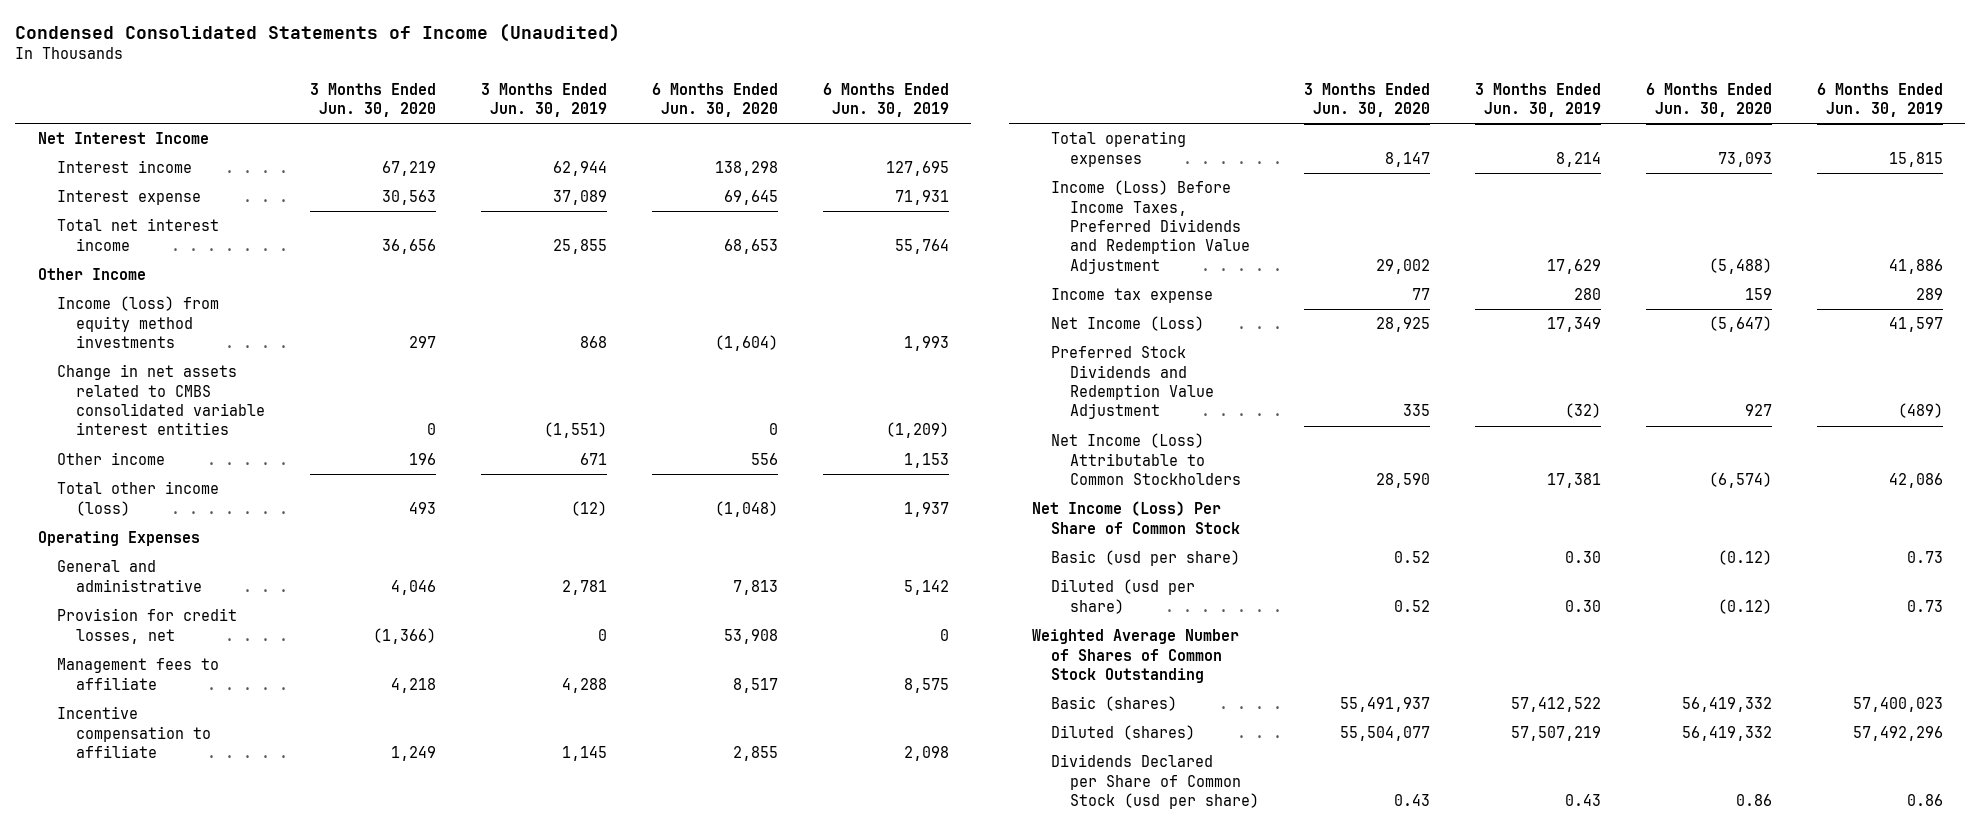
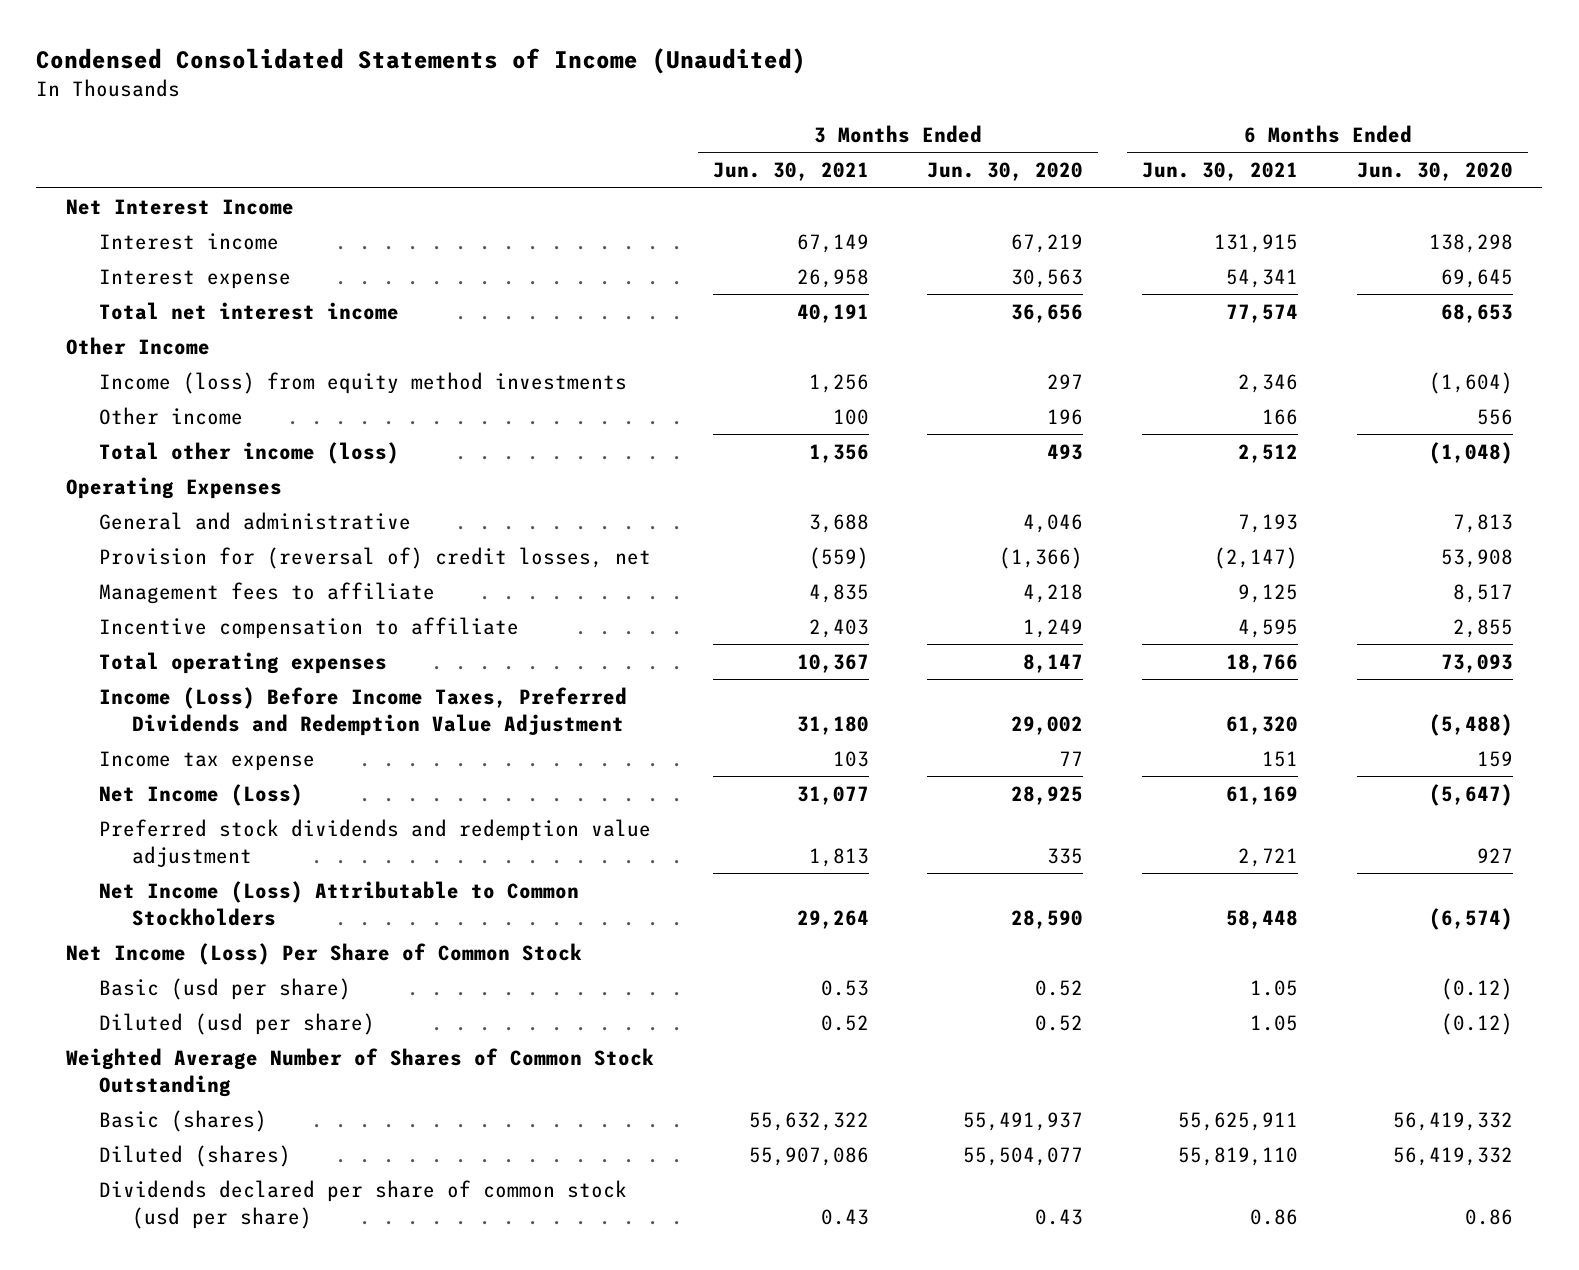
[481,82,608,117] 3 Months Ended Jun. 30, 2019 -> none
[822,82,949,117] 6 Months Ended Jun. 30, 2019 -> none
none -> [712,162,869,182] Jun. 30, 2021
none -> [1142,162,1299,182] Jun. 30, 2021
[56,364,266,436] Change in net assets related to CMBS consolidated variable interest entities -> none
[56,608,237,644] Provision for credit losses, net -> [98,546,651,569] Provision for (reversal of) credit losses, net
[1050,346,1215,420] Preferred Stock Dividends and Redemption Value Adjustment -> [98,818,651,867] Preferred stock dividends and redemption value adjustment
[1050,754,1260,810] Dividends Declared per Share of Common Stock (usd per share) -> [98,1179,627,1229] Dividends declared per share of common stock (usd per share)

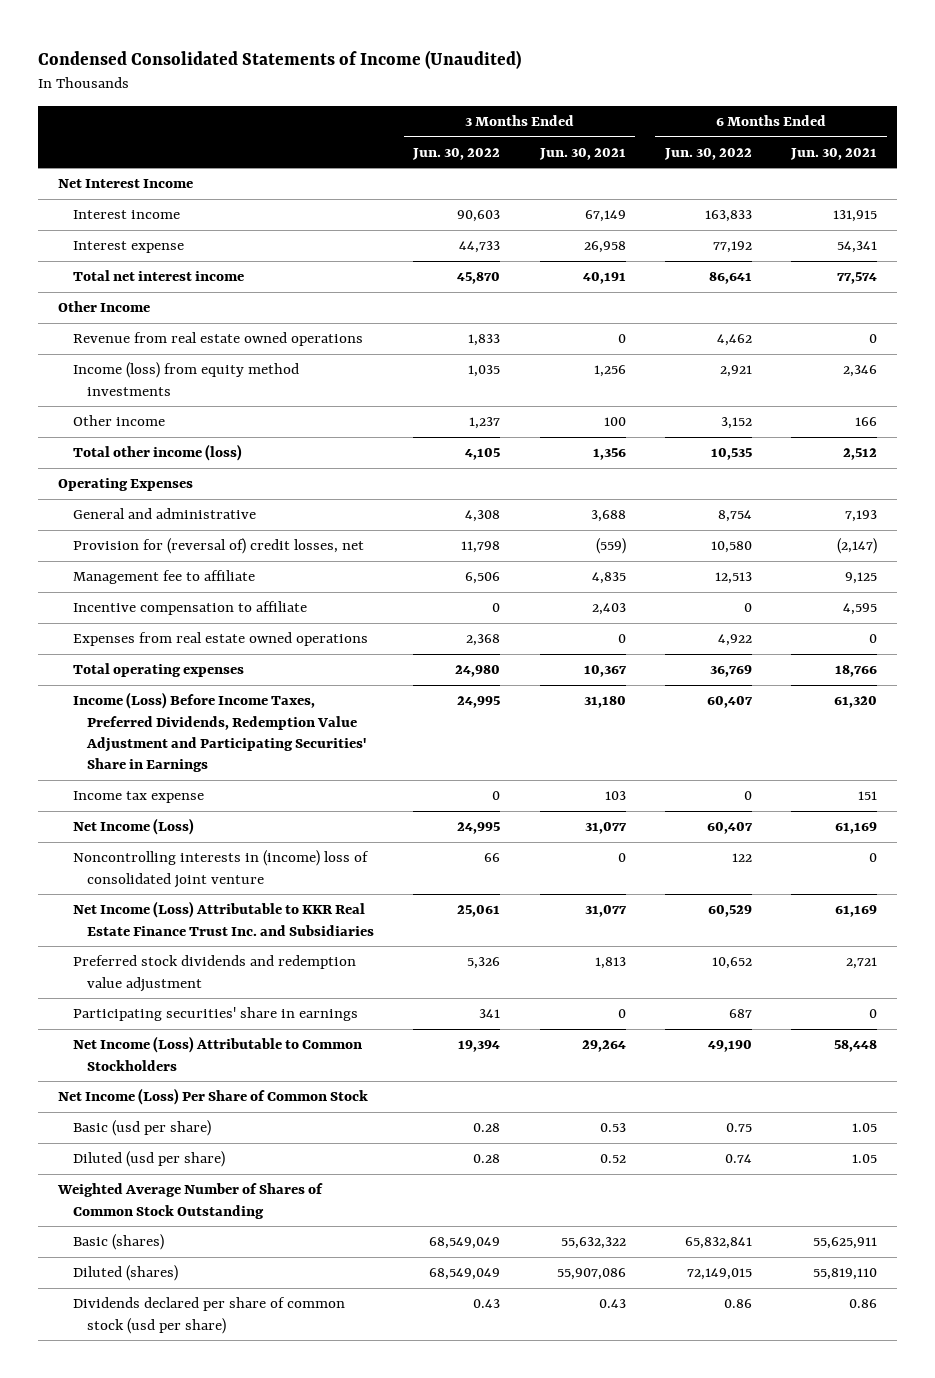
[927,162,1084,182] Jun. 30, 2020 -> none
[1356,162,1513,182] Jun. 30, 2020 -> none
none -> [412,147,501,160] Jun. 30, 2022
none -> [663,147,752,160] Jun. 30, 2022
none -> [72,332,363,347] Revenue from real estate owned operations
[98,581,435,604] Management fees to affiliate -> [72,570,255,585] Management fee to affiliate
none -> [72,632,368,647] Expenses from real estate owned operations
[98,686,627,736] Income (Loss) Before Income Taxes, Preferred Dividends and Redemption Value Adjustment -> [72,692,367,773] Income (Loss) Before Income Taxes, Preferred Dividends, Redemption Value Adjustment and Participating Securities' Share in Earnings
none -> [72,850,369,888] Noncontrolling interests in (income) loss of consolidated joint venture
none -> [72,901,375,936] Net Income (Loss) Attributable to KKR Real Estate Finance Trust Inc. and Subsidiaries
none -> [72,1007,358,1022] Participating securities' share in earnings

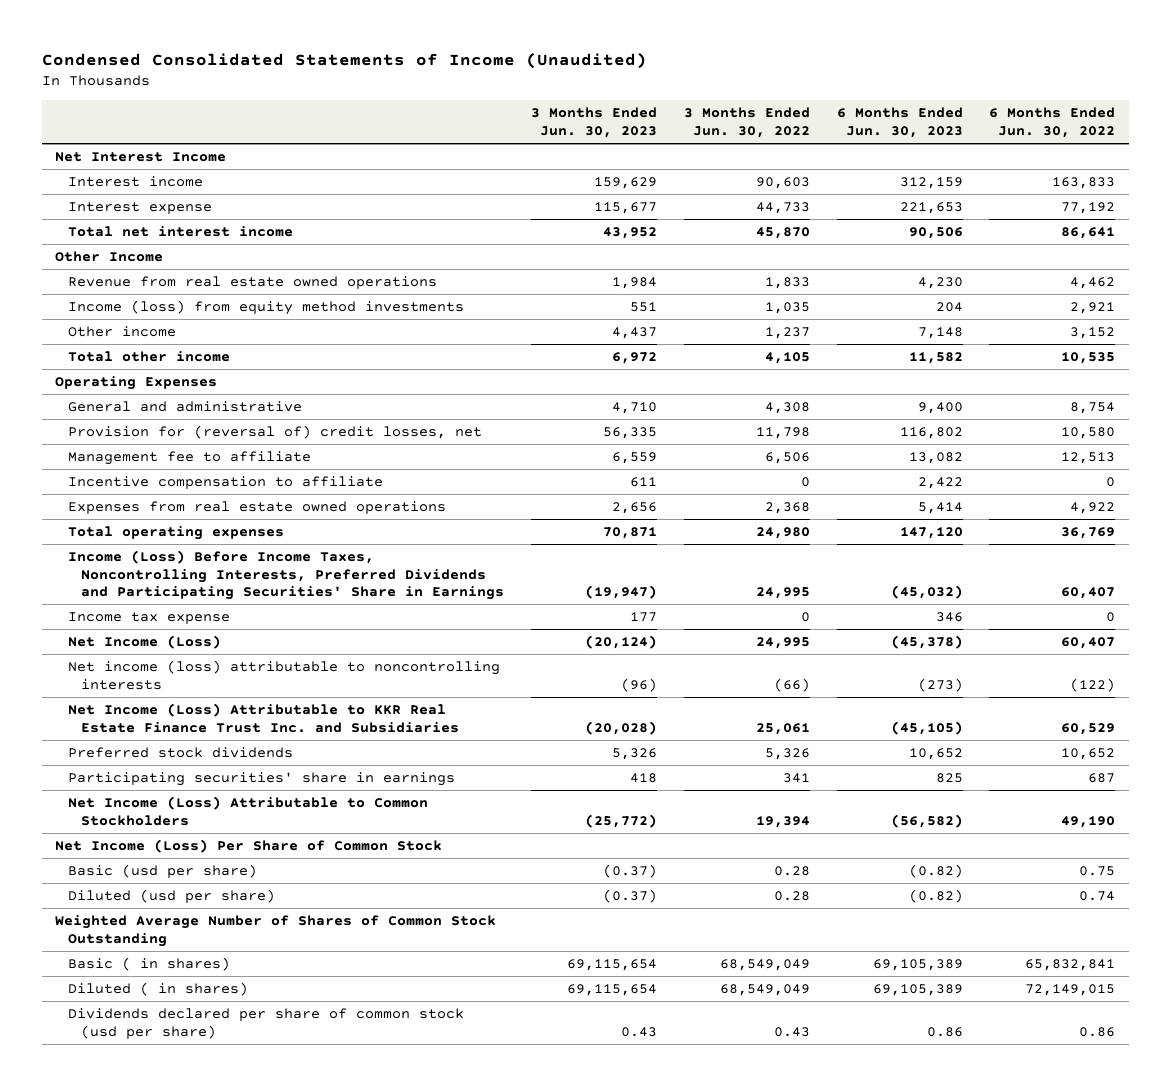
[538,147,626,160] Jun. 30, 2021 -> none
[790,147,878,160] Jun. 30, 2021 -> none
none -> [531,107,658,139] 3 Months Ended Jun. 30, 2023
none -> [836,107,963,139] 6 Months Ended Jun. 30, 2023
[72,444,242,462] Total other income (loss) -> [68,350,231,362] Total other income
[72,692,367,773] Income (Loss) Before Income Taxes, Preferred Dividends, Redemption Value Adjustment and Participating Securities' Share in Earnings -> [68,549,505,601] Income (Loss) Before Income Taxes, Noncontrolling Interests, Preferred Dividends and Participating Securities' Share in Earnings
[72,850,369,888] Noncontrolling interests in (income) loss of consolidated joint venture -> [68,659,501,690] Net income (loss) attributable to noncontrolling interests
[484,853,501,863] 66 -> [773,677,810,692] (66)
[731,853,752,863] 122 -> [1070,677,1116,692] (122)
[72,955,356,992] Preferred stock dividends and redemption value adjustment -> [68,746,294,758] Preferred stock dividends
[72,1234,164,1251] Basic (shares) -> [68,956,231,971] Basic ( in shares)
[72,1265,178,1282] Diluted (shares) -> [68,981,249,996] Diluted ( in shares)

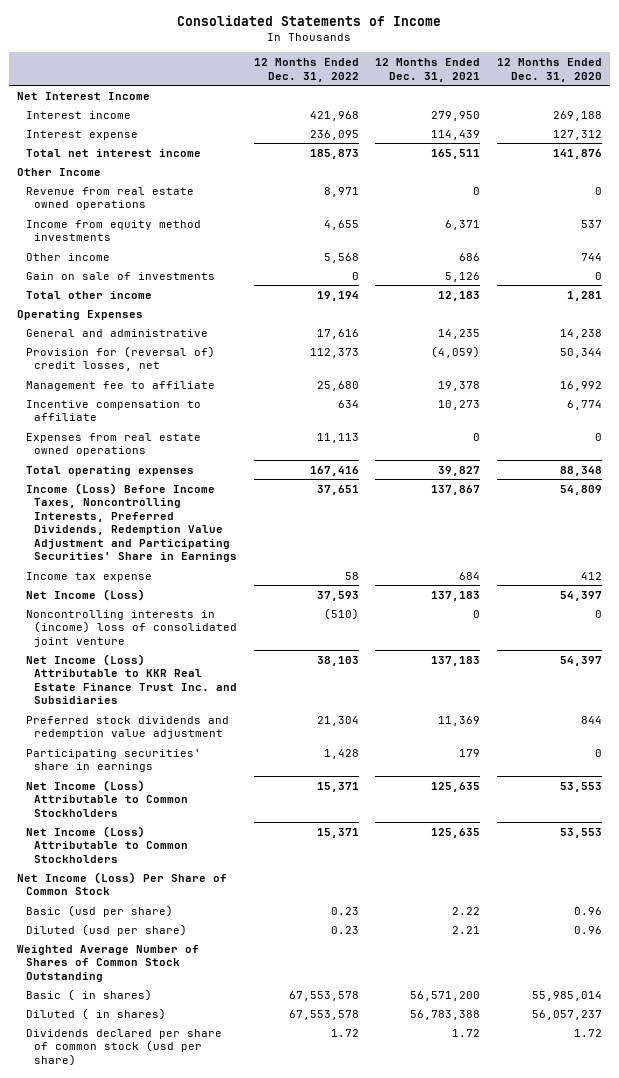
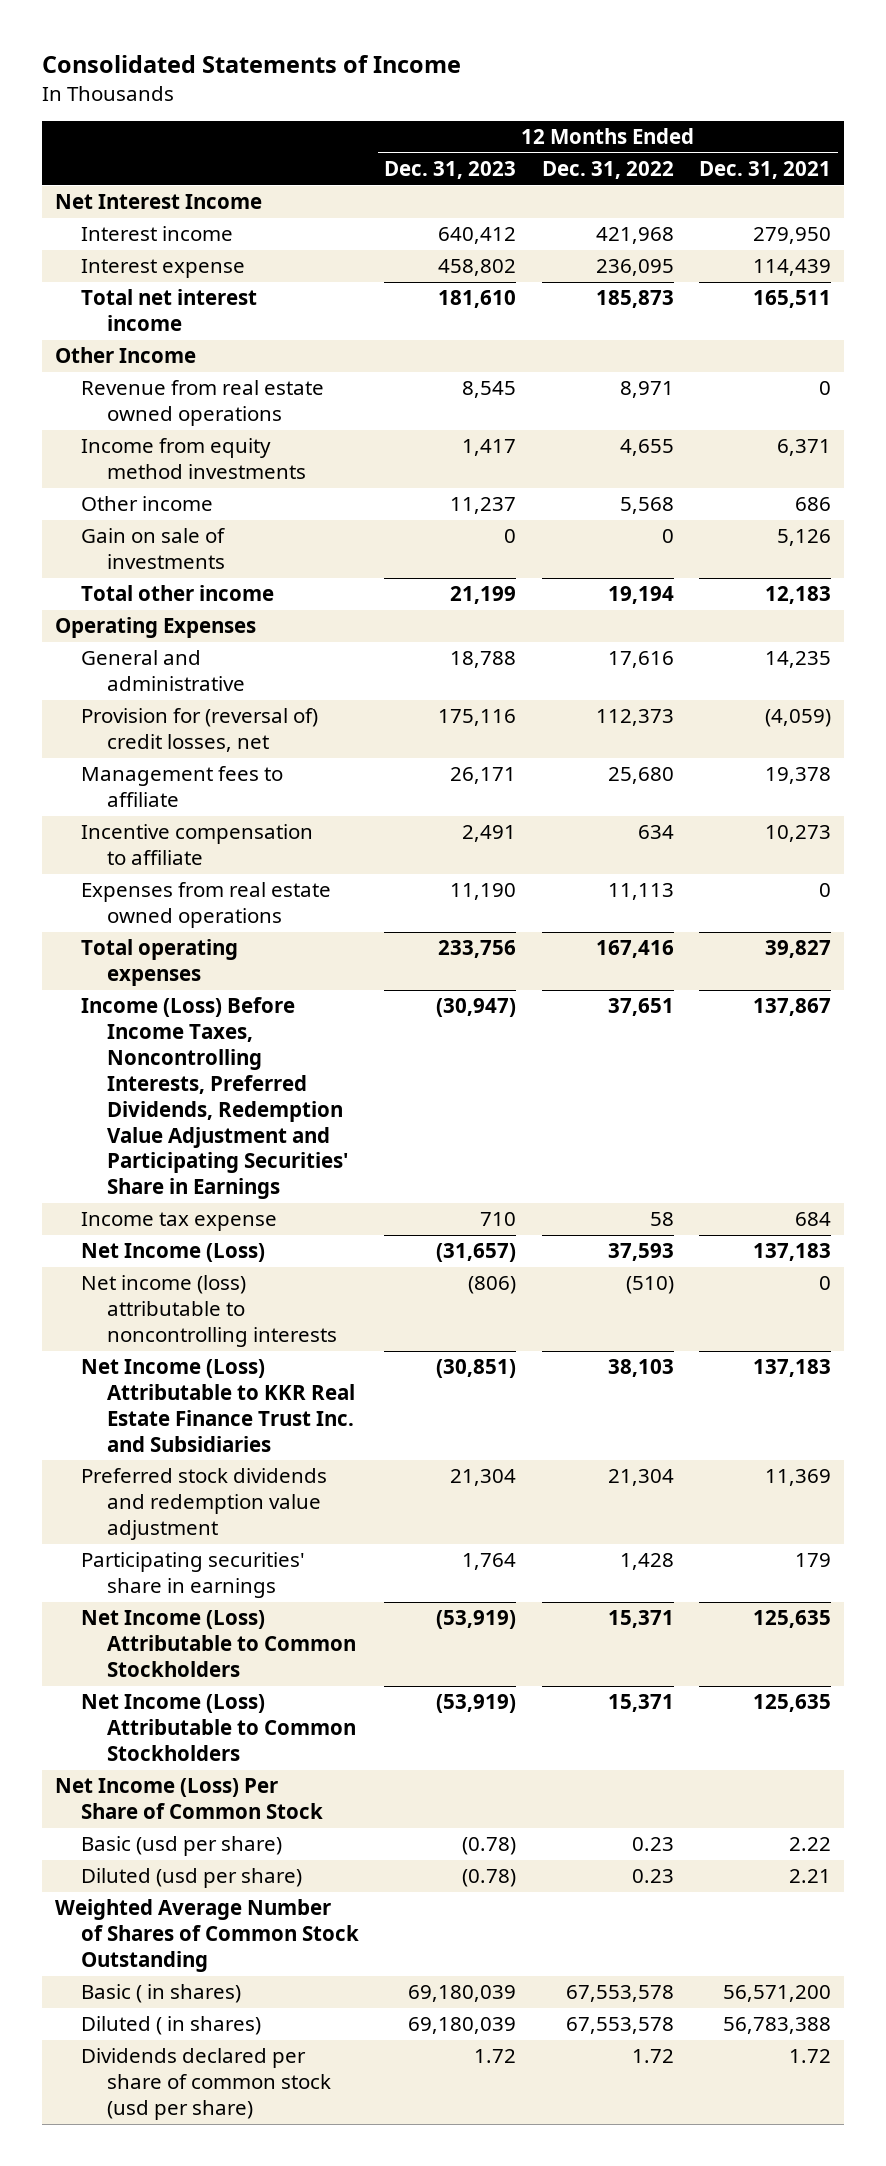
[496,58,602,82] 12 Months Ended Dec. 31, 2020 -> none
none -> [384,161,517,180] Dec. 31, 2023
[25,380,215,391] Management fee to affiliate -> [80,766,283,808] Management fees to affiliate
[25,609,238,647] Noncontrolling interests in (income) loss of consolidated joint venture -> [80,1275,338,1347] Net income (loss) attributable to noncontrolling interests

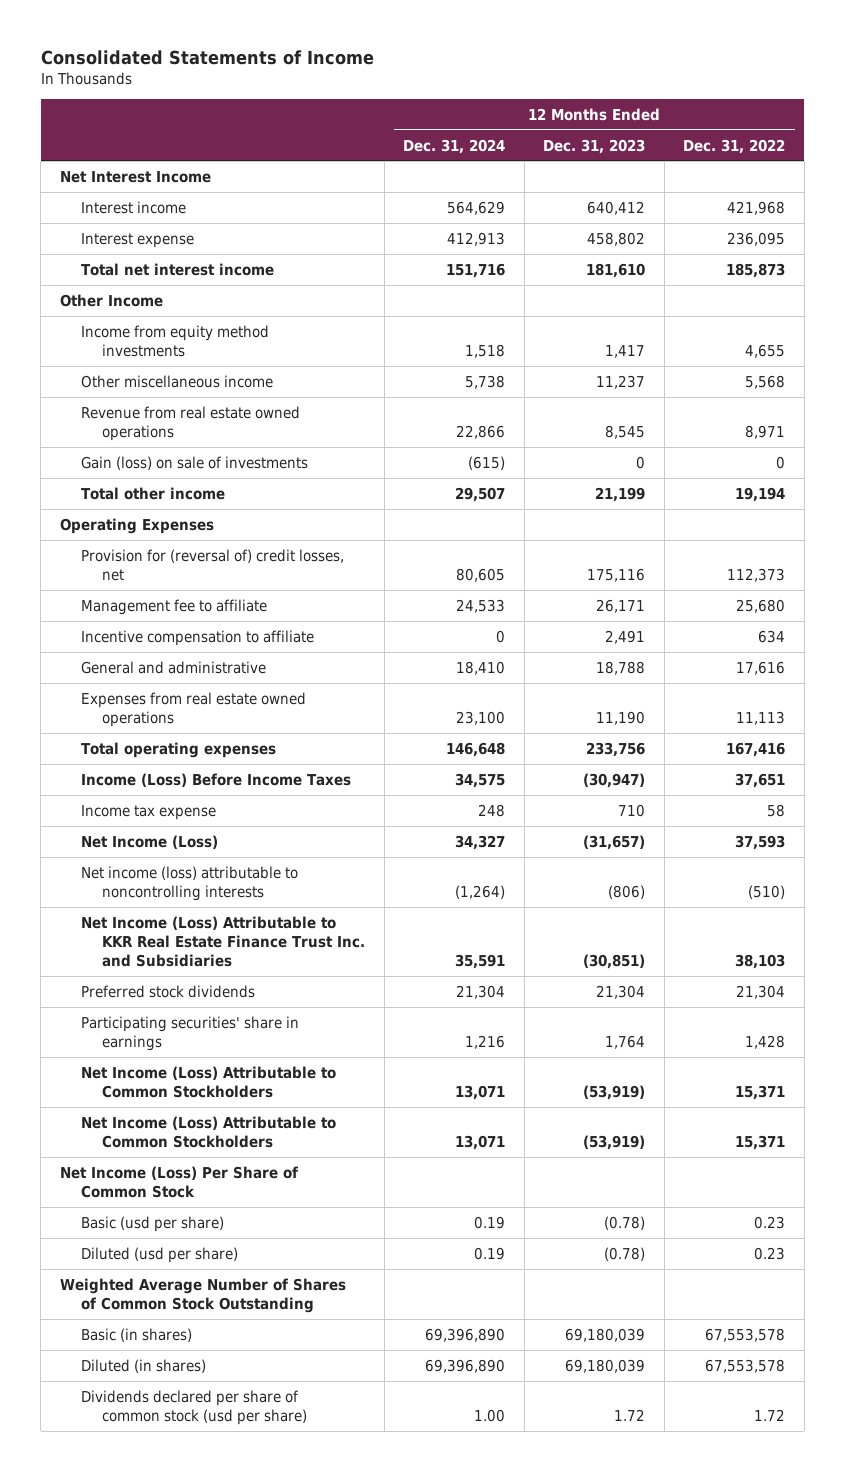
[699,161,832,180] Dec. 31, 2021 -> none
none -> [403,138,506,154] Dec. 31, 2024
[80,496,213,512] Other income -> [80,374,273,388] Other miscellaneous income
[80,380,324,427] Revenue from real estate owned operations -> [80,405,300,442] Revenue from real estate owned operations
[80,528,226,570] Gain on sale of investments -> [80,455,308,470] Gain (loss) on sale of investments
[80,766,283,808] Management fees to affiliate -> [80,598,267,615] Management fee to affiliate
[80,650,246,692] General and administrative -> [80,660,266,674] General and administrative
[80,997,349,1200] Income (Loss) Before Income Taxes, Noncontrolling Interests, Preferred Dividends, Redemption Value Adjustment and Participating Securities' Share in Earnings -> [80,772,351,787] Income (Loss) Before Income Taxes
[80,1468,327,1540] Preferred stock dividends and redemption value adjustment -> [80,984,255,998] Preferred stock dividends
[80,1984,241,2004] Basic ( in shares) -> [80,1327,192,1342] Basic (in shares)
[80,2016,261,2036] Diluted ( in shares) -> [80,1358,206,1373] Diluted (in shares)

